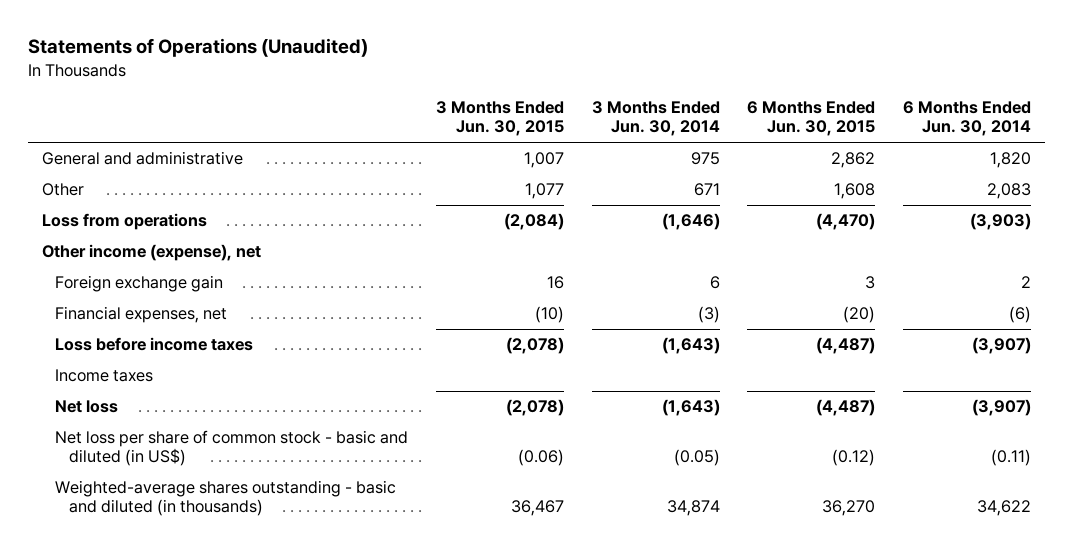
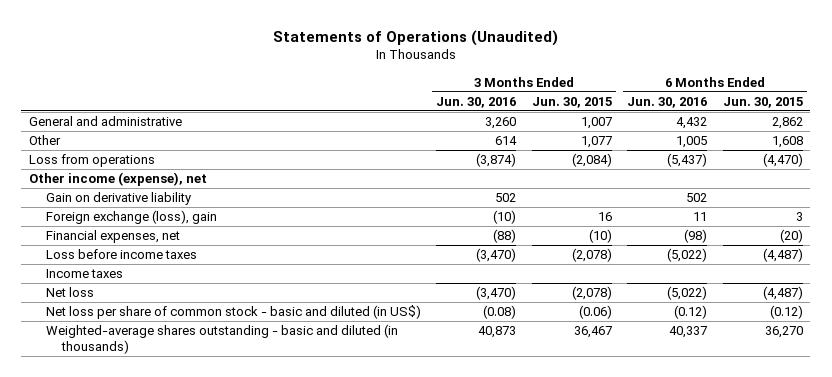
[591,101,720,137] 3 Months Ended Jun. 30, 2014 -> none
[902,101,1031,137] 6 Months Ended Jun. 30, 2014 -> none
none -> [436,96,517,108] Jun. 30, 2016
none -> [627,96,708,108] Jun. 30, 2016
none -> [45,192,191,206] Gain on derivative liability
[55,275,224,293] Foreign exchange gain -> [45,210,217,225] Foreign exchange (loss), gain

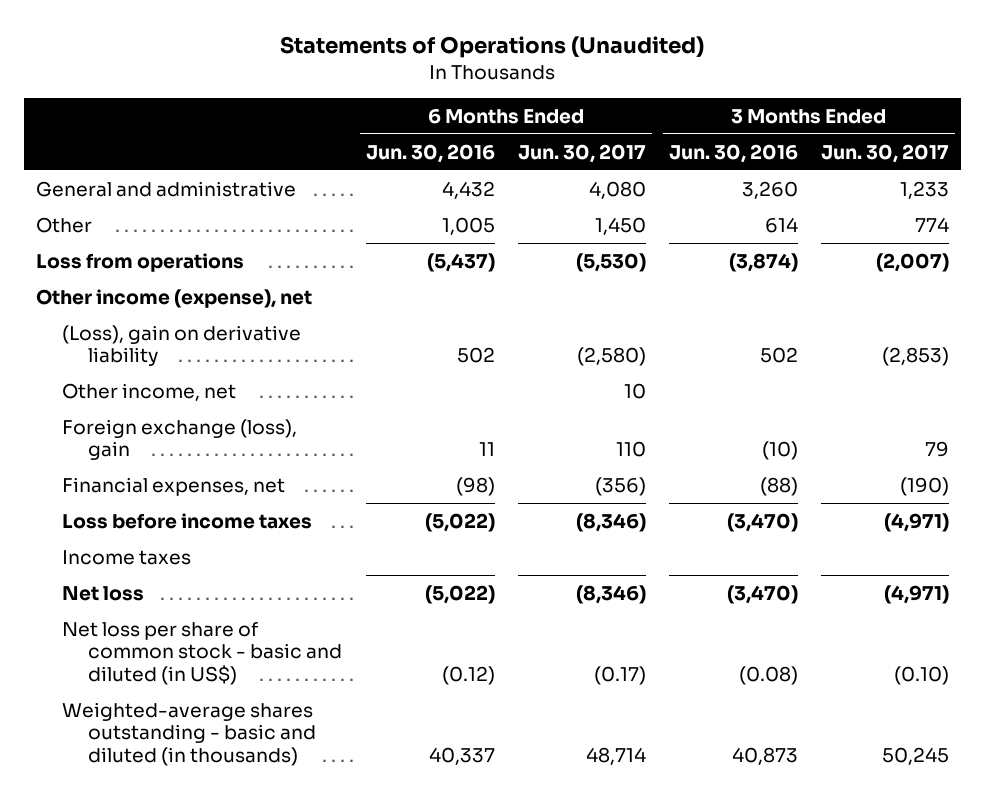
[531,96,612,108] Jun. 30, 2015 -> none
[722,96,803,108] Jun. 30, 2015 -> none
none -> [517,143,646,163] Jun. 30, 2017
none -> [821,143,950,163] Jun. 30, 2017
[45,192,191,206] Gain on derivative liability -> [62,324,302,367] (Loss), gain on derivative liability
none -> [62,382,237,401] Other income, net

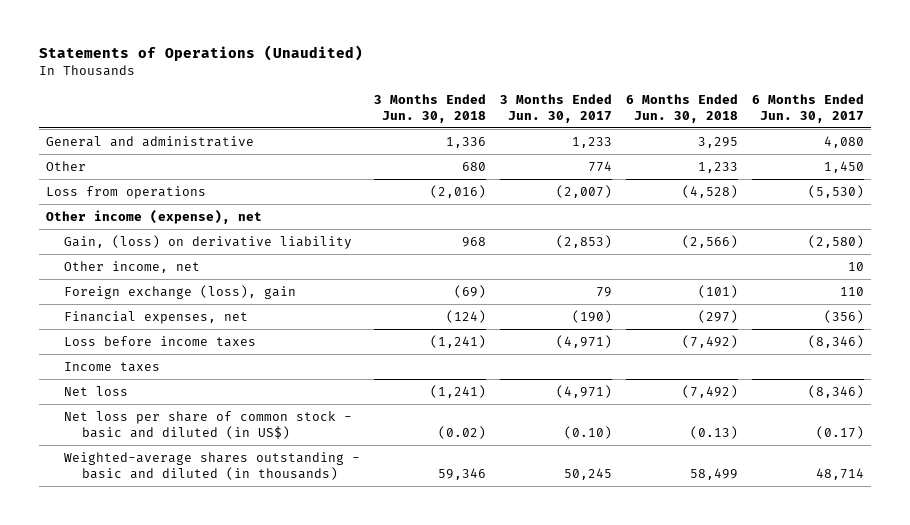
[365,143,495,163] Jun. 30, 2016 -> none
[668,143,798,163] Jun. 30, 2016 -> none
none -> [373,93,486,123] 3 Months Ended Jun. 30, 2018
none -> [625,93,738,123] 6 Months Ended Jun. 30, 2018
[62,324,302,367] (Loss), gain on derivative liability -> [64,234,353,249] Gain, (loss) on derivative liability

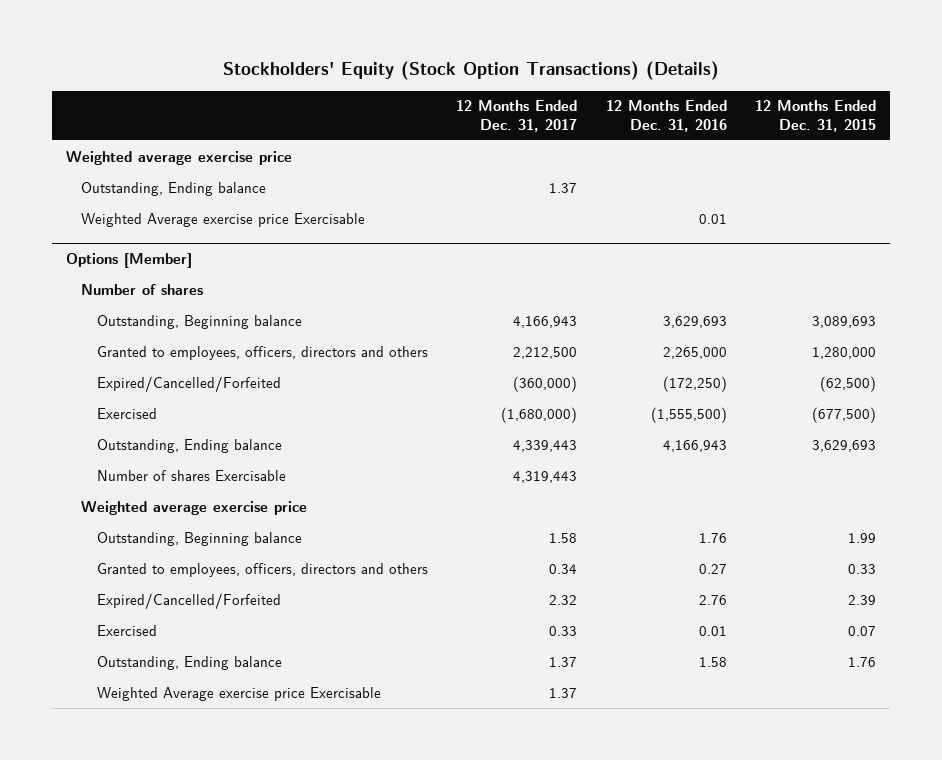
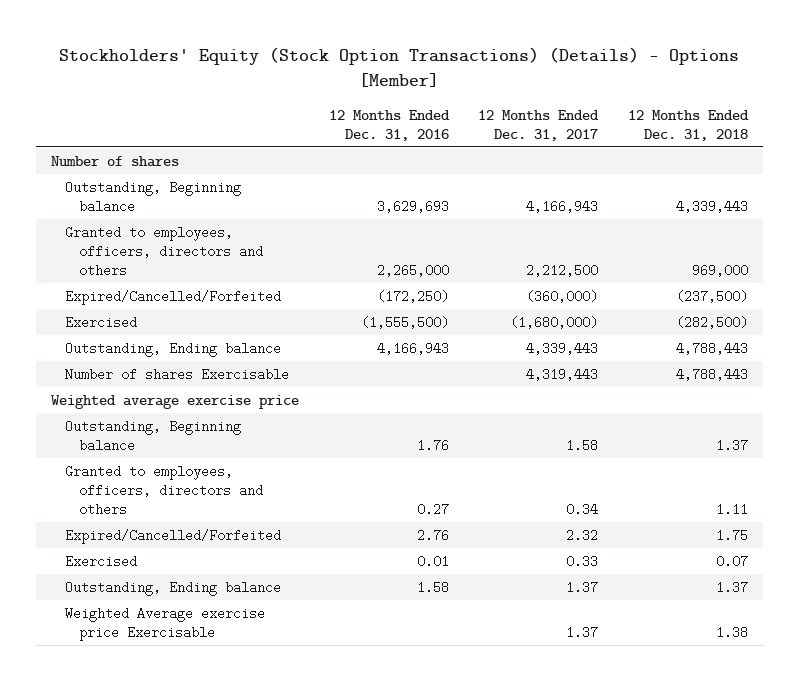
[223,61,720,81] Stockholders' Equity (Stock Option Transactions) (Details) -> [59,47,740,88] Stockholders' Equity (Stock Option Transactions) (Details) - Options [Member]
[755,100,877,132] 12 Months Ended Dec. 31, 2015 -> none
none -> [627,110,749,141] 12 Months Ended Dec. 31, 2018
[66,150,293,165] Weighted average exercise price -> none
[81,181,267,196] Outstanding, Ending balance -> none
[81,212,366,227] Weighted Average exercise price Exercisable -> none
[66,253,193,269] Options [Member] -> none

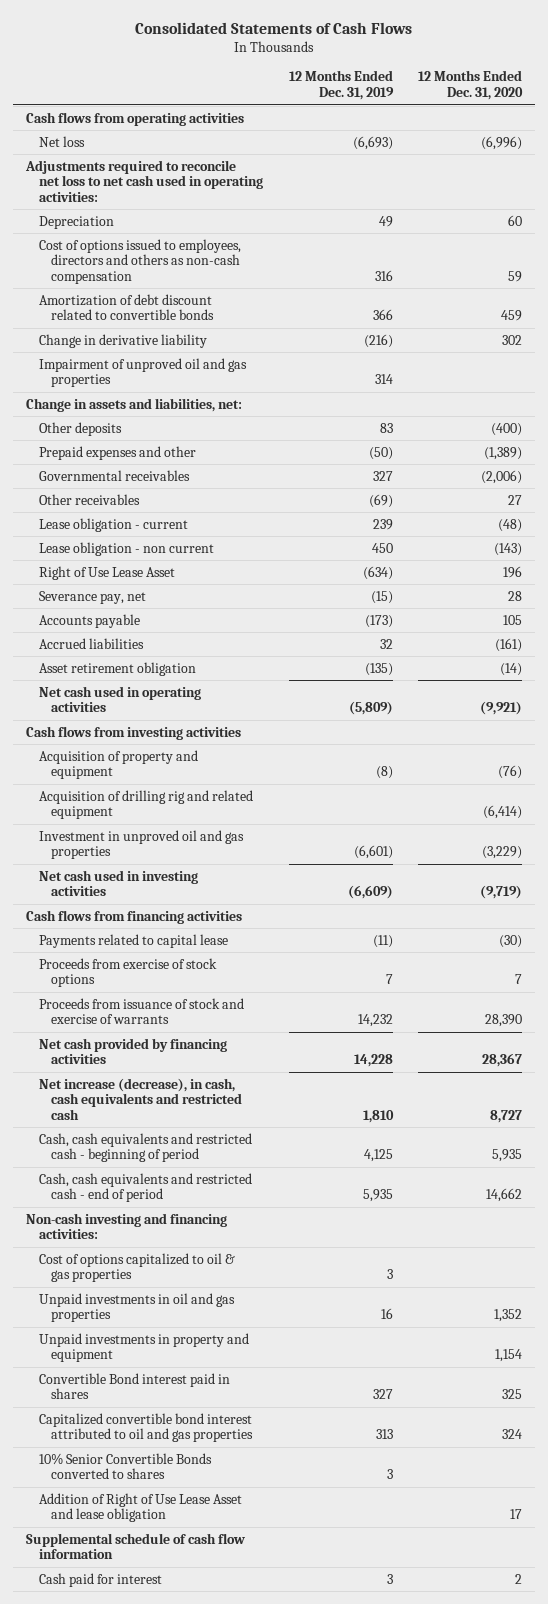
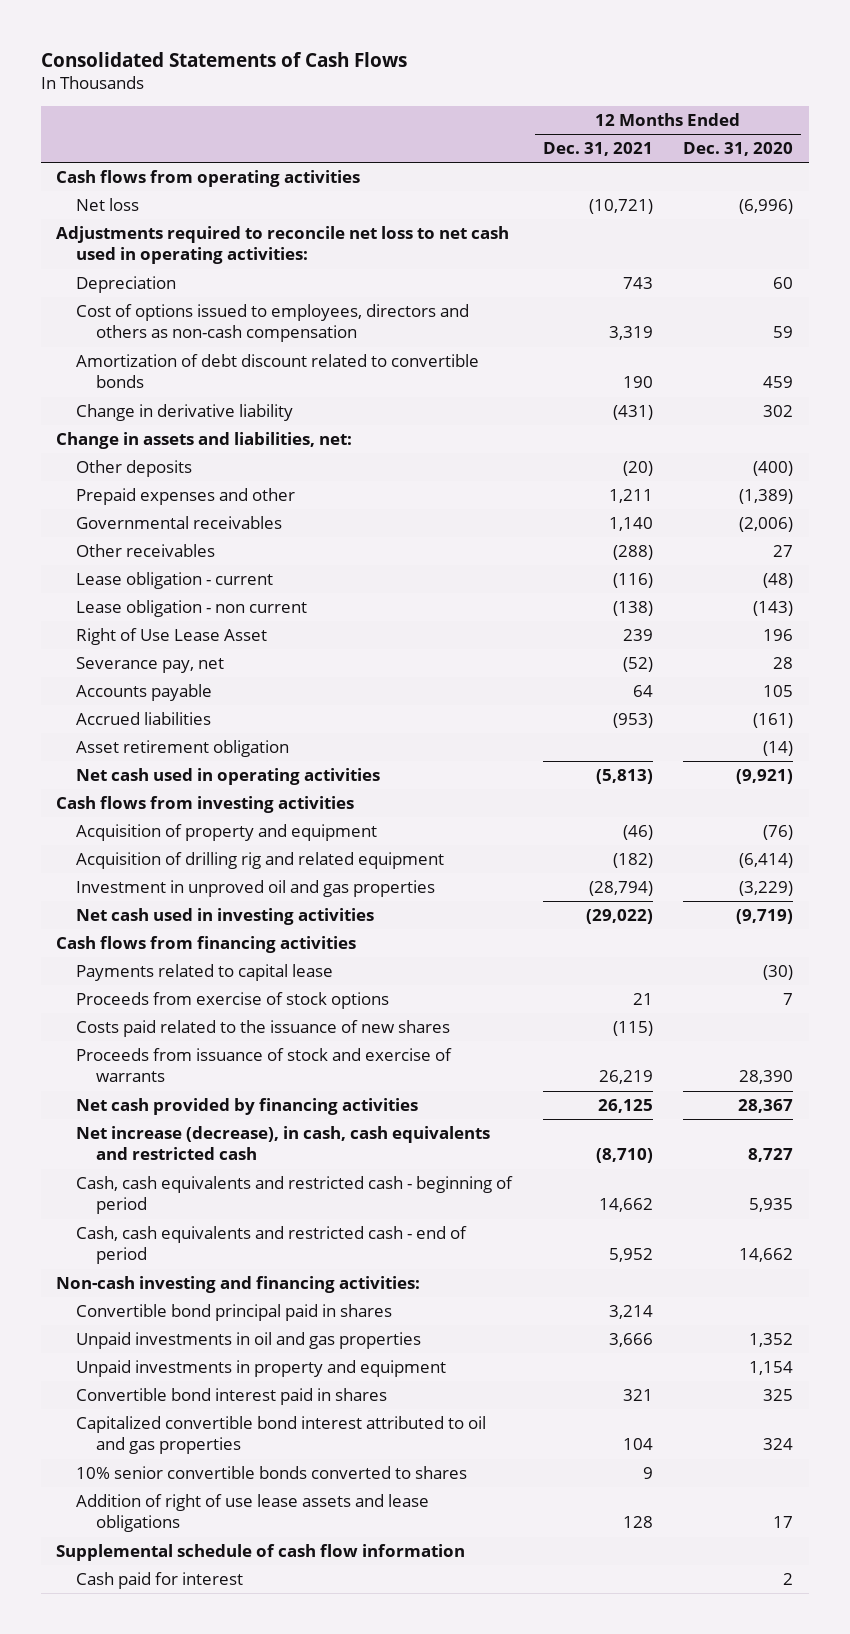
[288,70,394,100] 12 Months Ended Dec. 31, 2019 -> none
none -> [542,142,653,157] Dec. 31, 2021
[38,357,247,388] Impairment of unproved oil and gas properties -> none
none -> [76,1020,451,1038] Costs paid related to the issuance of new shares
[38,1252,235,1283] Cost of options capitalized to oil & gas properties -> none
none -> [76,1304,393,1322] Convertible bond principal paid in shares
[38,1372,230,1400] Convertible Bond interest paid in shares -> [76,1388,388,1406] Convertible bond interest paid in shares
[38,1452,212,1480] 10% Senior Convertible Bonds converted to shares -> [76,1466,468,1480] 10% senior convertible bonds converted to shares
[38,1492,242,1523] Addition of Right of Use Lease Asset and lease obligation -> [76,1494,430,1533] Addition of right of use lease assets and lease obligations

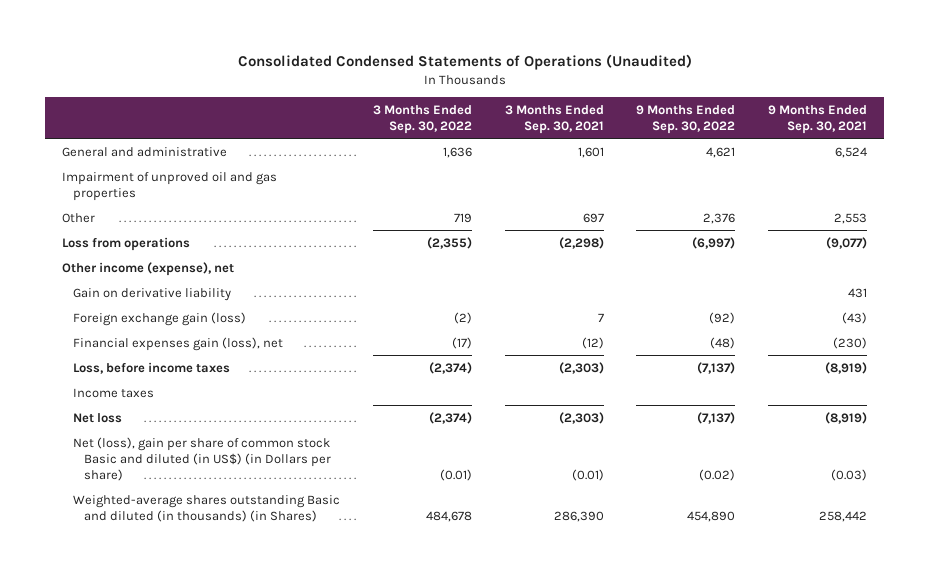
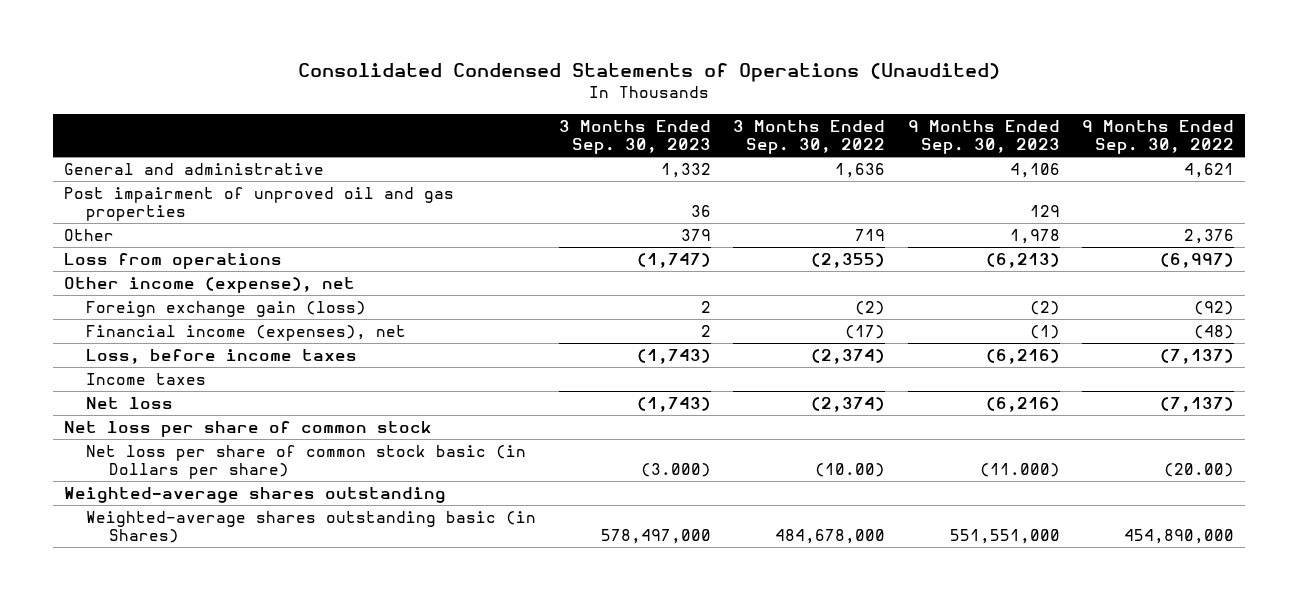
[504,104,604,135] 3 Months Ended Sep. 30, 2021 -> none
[768,104,868,135] 9 Months Ended Sep. 30, 2021 -> none
none -> [558,119,711,155] 3 Months Ended Sep. 30, 2023
none -> [907,119,1060,155] 9 Months Ended Sep. 30, 2023
[61,171,277,201] Impairment of unproved oil and gas properties -> [63,186,454,222] Post impairment of unproved oil and gas properties
[72,287,231,301] Gain on derivative liability -> none
[72,336,283,351] Financial expenses gain (loss), net -> [86,324,407,341] Financial income (expenses), net
none -> [63,420,432,437] Net loss per share of common stock
[72,436,331,482] Net (loss), gain per share of common stock Basic and diluted (in US$) (in Dollars per share) -> [86,444,527,480] Net loss per share of common stock basic (in Dollars per share)
[439,469,472,482] (0.01) -> [815,463,886,478] (10.00)
[699,469,736,482] (0.02) -> [1164,463,1235,478] (20.00)
none -> [63,486,446,503] Weighted-average shares outstanding
[72,494,340,522] Weighted-average shares outstanding Basic and diluted (in thousands) (in Shares) -> [86,510,537,544] Weighted-average shares outstanding basic (in Shares)
[425,510,472,522] 484,678 -> [775,529,886,545] 484,678,000
[687,510,736,522] 454,890 -> [1124,529,1235,545] 454,890,000

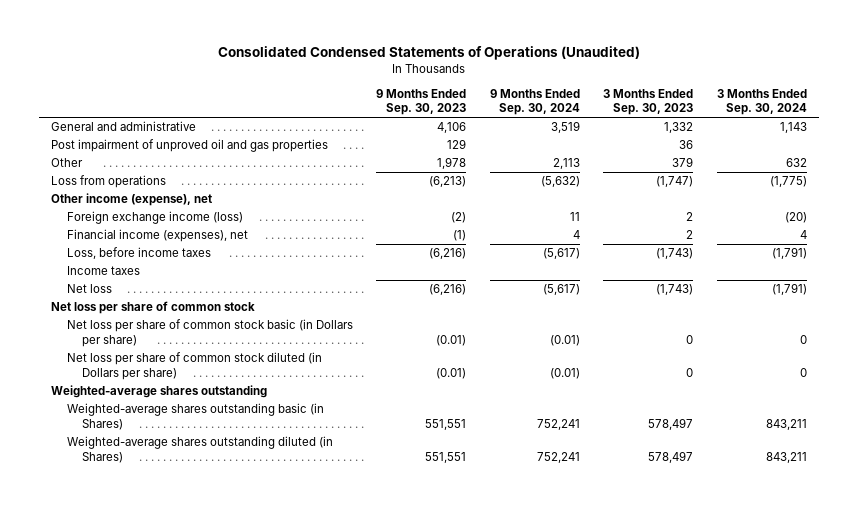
[733,119,886,155] 3 Months Ended Sep. 30, 2022 -> none
[1082,119,1235,155] 9 Months Ended Sep. 30, 2022 -> none
none -> [489,88,580,116] 9 Months Ended Sep. 30, 2024
none -> [717,88,808,116] 3 Months Ended Sep. 30, 2024
[86,300,367,317] Foreign exchange gain (loss) -> [66,211,243,225] Foreign exchange income (loss)
[640,463,711,478] (3.000) -> [686,334,694,344] 0
[979,463,1060,478] (11.000) -> [436,334,467,346] (0.01)
none -> [66,352,322,380] Net loss per share of common stock diluted (in Dollars per share)
[600,529,711,545] 578,497,000 -> [648,417,694,430] 578,497
[949,529,1060,545] 551,551,000 -> [425,418,467,430] 551,551
none -> [66,436,333,463] Weighted-average shares outstanding diluted (in Shares)

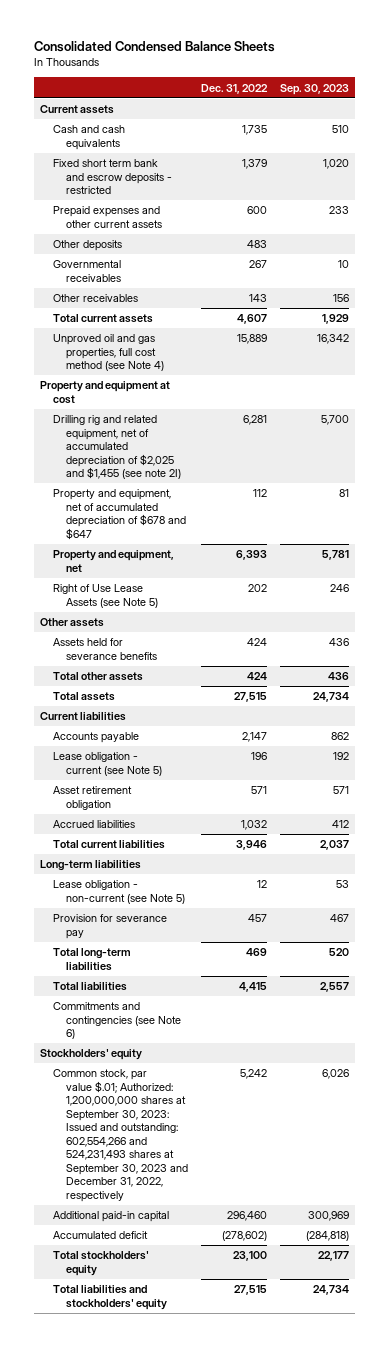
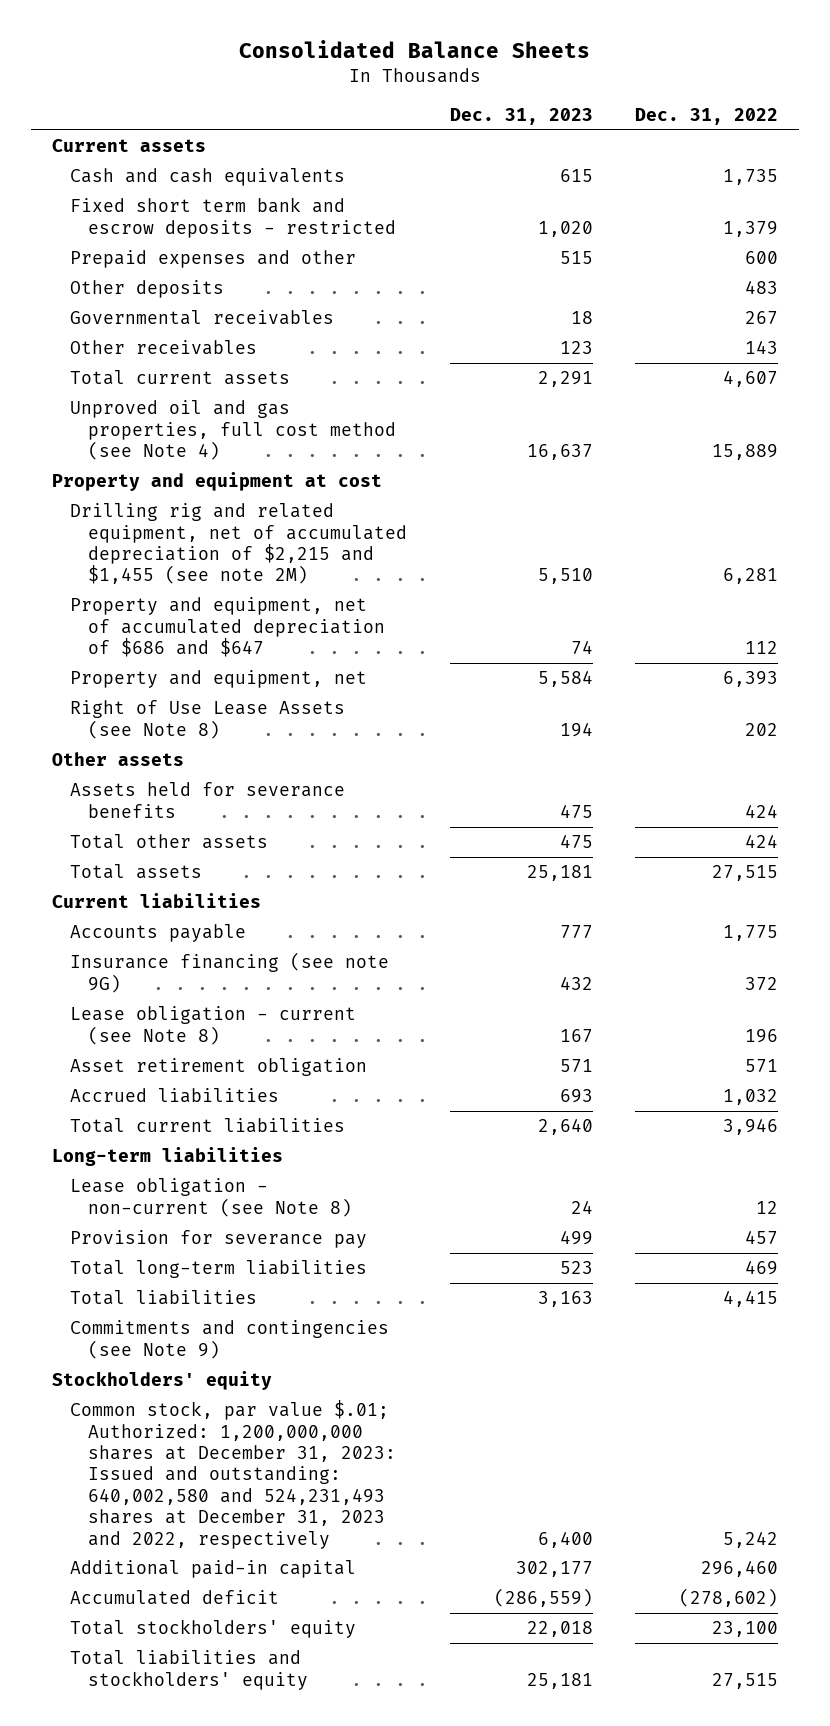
[33,41,275,53] Consolidated Condensed Balance Sheets -> [238,40,590,59] Consolidated Balance Sheets
[279,83,349,95] Sep. 30, 2023 -> none
none -> [449,107,593,125] Dec. 31, 2023
[53,206,163,228] Prepaid expenses and other current assets -> [69,250,356,269] Prepaid expenses and other
[53,415,182,480] Drilling rig and related equipment, net of accumulated depreciation of $2,025 and $1,455 (see note 2I) -> [69,503,408,585] Drilling rig and related equipment, net of accumulated depreciation of $2,215 and $1,455 (see note 2M)
[53,489,187,540] Property and equipment, net of accumulated depreciation of $678 and $647 -> [69,597,386,658] Property and equipment, net of accumulated depreciation of $686 and $647
[53,584,159,608] Right of Use Lease Assets (see Note 5) -> [69,700,345,739] Right of Use Lease Assets (see Note 8)
[242,732,268,743] 2,147 -> [722,925,778,942] 1,775
none -> [69,952,389,993] Insurance financing (see note 9G)
[53,752,163,776] Lease obligation - current (see Note 5) -> [69,1006,356,1045] Lease obligation - current (see Note 8)
[53,880,186,904] Lease obligation - non-current (see Note 5) -> [69,1178,353,1217] Lease obligation - non-current (see Note 8)
[53,1002,182,1040] Commitments and contingencies (see Note 6) -> [69,1320,389,1359] Commitments and contingencies (see Note 9)
[53,1069,189,1202] Common stock, par value $.01; Authorized: 1,200,000,000 shares at September 30, 2023: Issued and outstanding: 602,554,266 and 524,231,493 shares at September 30, 2023 and December 31, 2022, respectively -> [69,1400,397,1549] Common stock, par value $.01; Authorized: 1,200,000,000 shares at December 31, 2023: Issued and outstanding: 640,002,580 and 524,231,493 shares at December 31, 2023 and 2022, respectively

